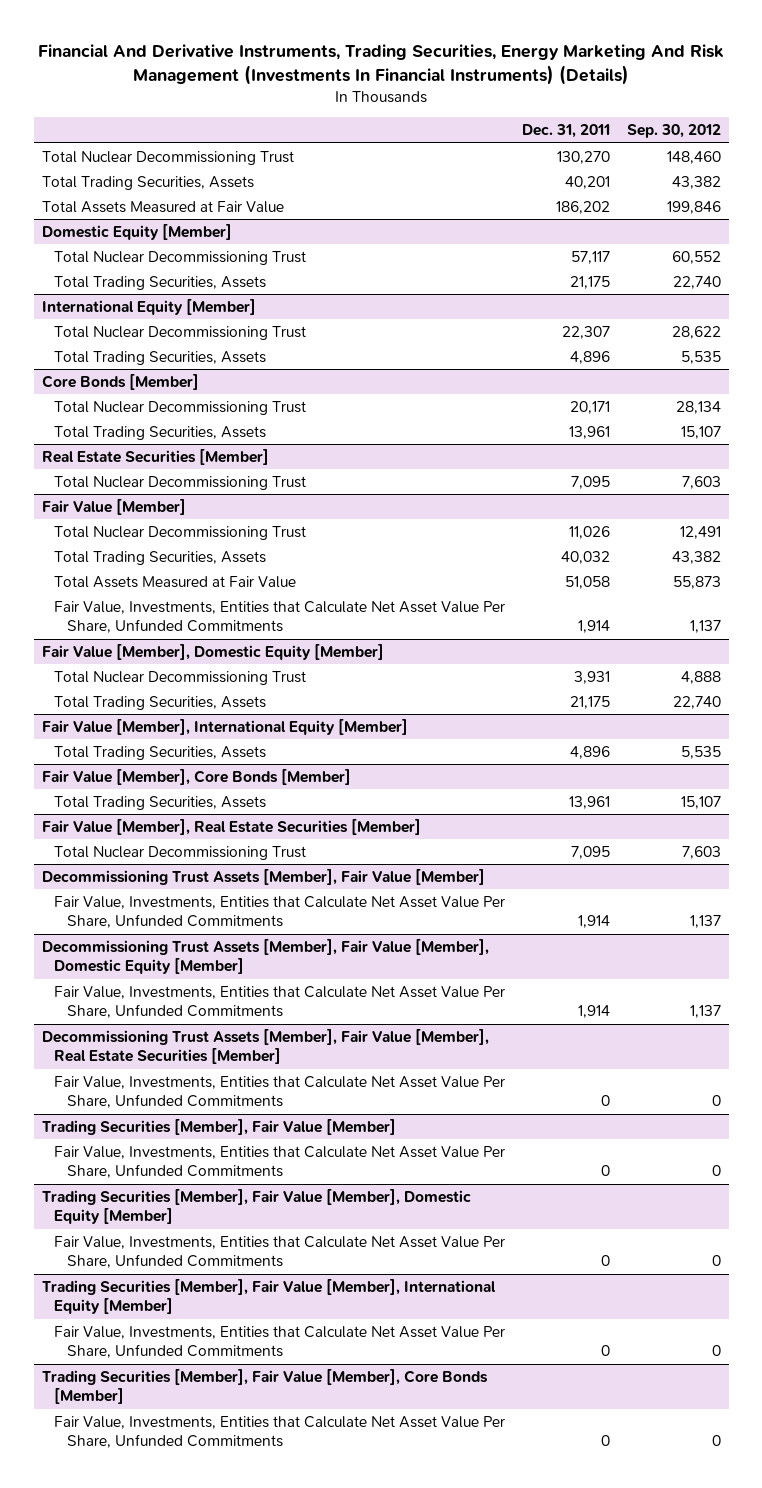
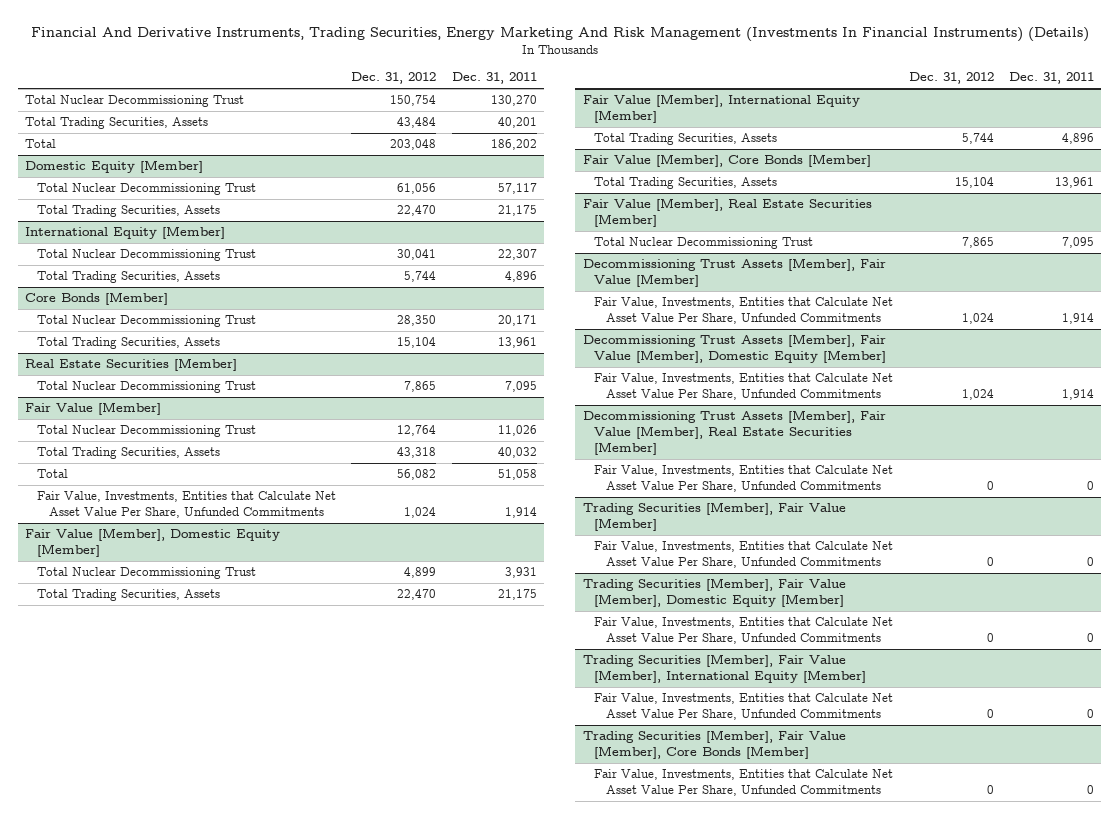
[626,124,721,139] Sep. 30, 2012 -> none
none -> [351,72,437,85] Dec. 31, 2012
[41,200,284,213] Total Assets Measured at Fair Value -> [25,139,57,149] Total
[54,575,297,588] Total Assets Measured at Fair Value -> [37,469,69,479] Total

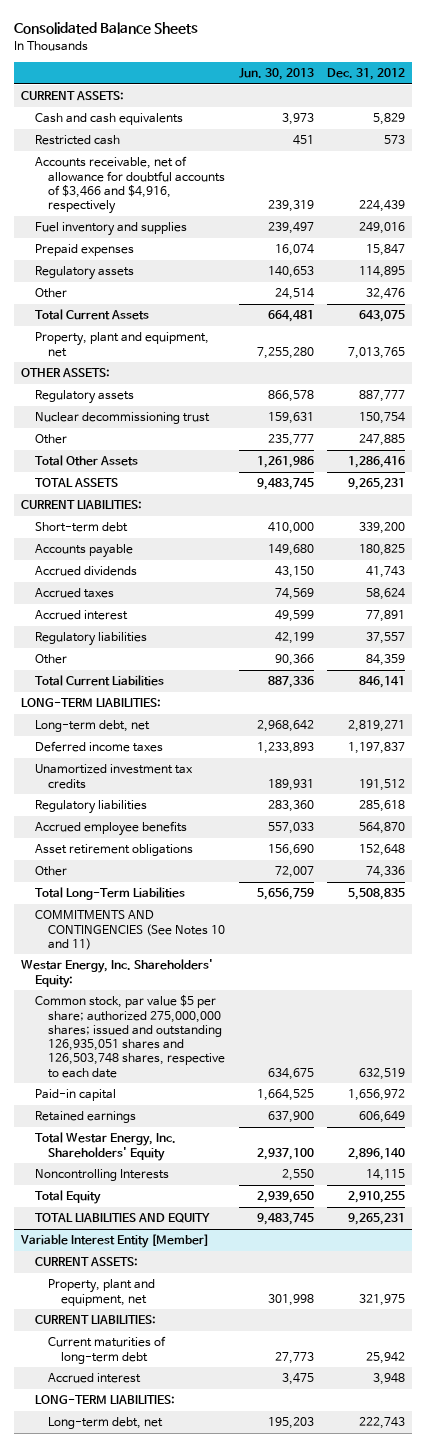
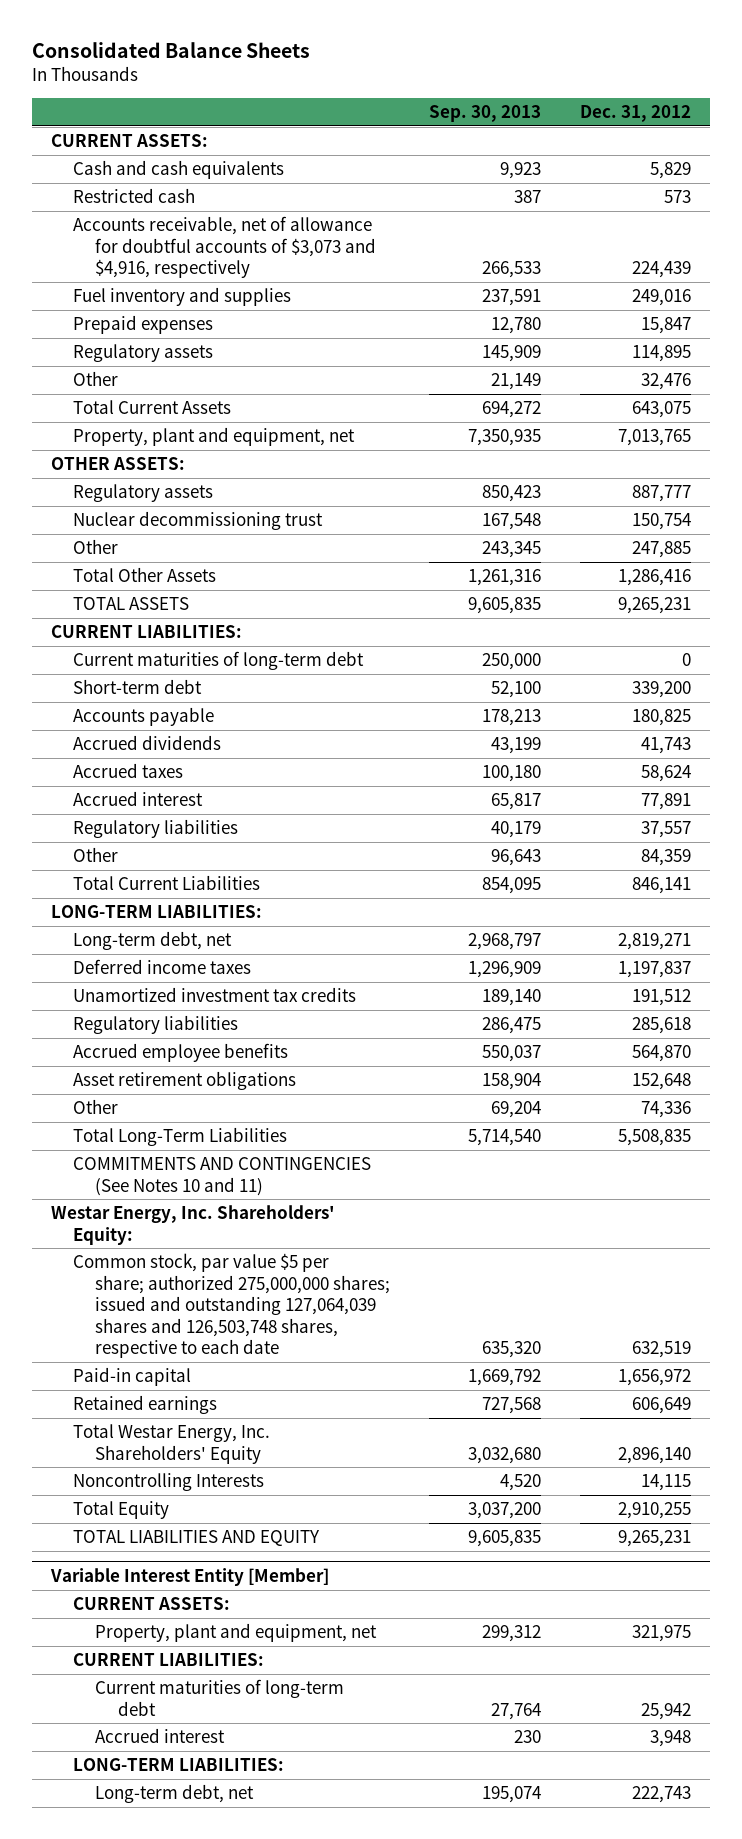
[238,68,314,81] Jun. 30, 2013 -> none
none -> [429,105,542,123] Sep. 30, 2013
[34,156,225,215] Accounts receivable, net of allowance for doubtful accounts of $3,466 and $4,916, respectively -> [73,216,377,279] Accounts receivable, net of allowance for doubtful accounts of $3,073 and $4,916, respectively
none -> [73,651,365,671] Current maturities of long-term debt
[34,995,225,1078] Common stock, par value $5 per share; authorized 275,000,000 shares; issued and outstanding 126,935,051 shares and 126,503,748 shares, respective to each date -> [73,1253,391,1359] Common stock, par value $5 per share; authorized 275,000,000 shares; issued and outstanding 127,064,039 shares and 126,503,748 shares, respective to each date

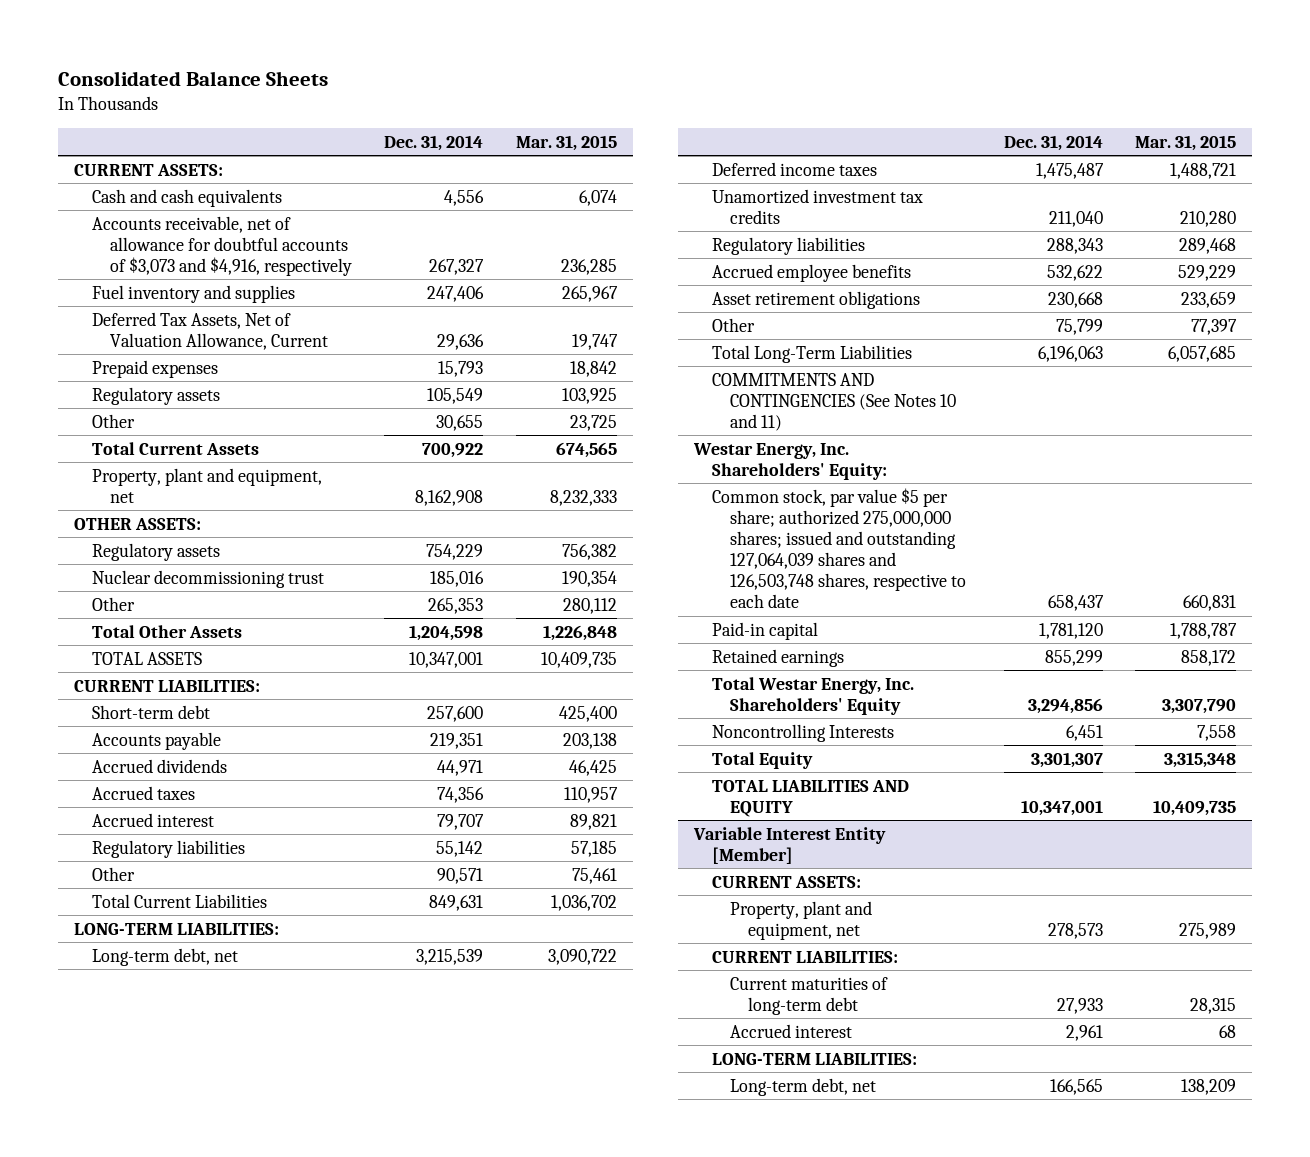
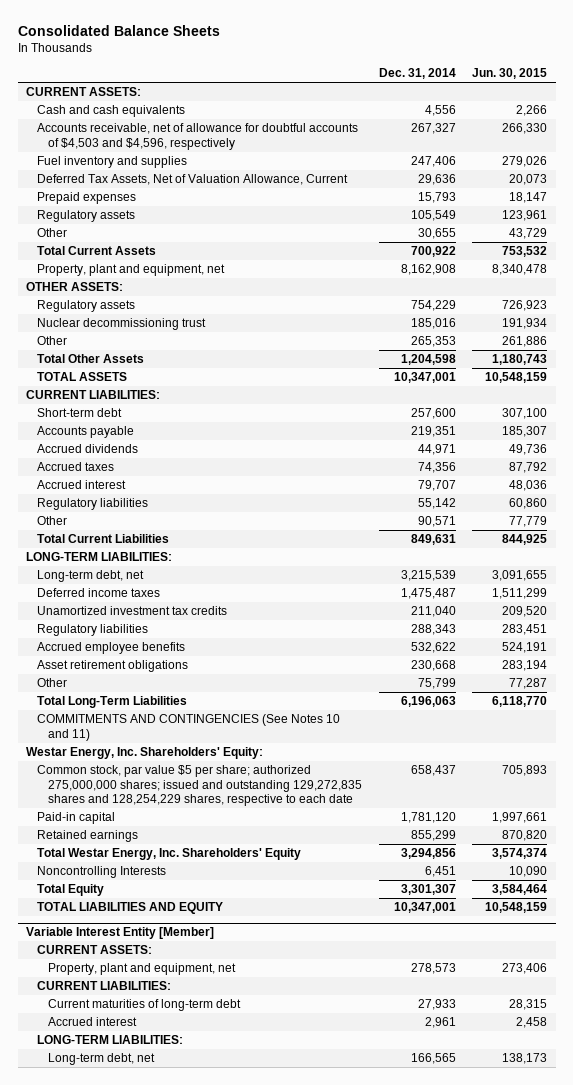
[515,134,617,151] Mar. 31, 2015 -> none
none -> [472,68,548,80] Jun. 30, 2015
[92,215,353,276] Accounts receivable, net of allowance for doubtful accounts of $3,073 and $4,916, respectively -> [36,123,358,150] Accounts receivable, net of allowance for doubtful accounts of $4,503 and $4,596, respectively
[711,487,966,609] Common stock, par value $5 per share; authorized 275,000,000 shares; issued and outstanding 127,064,039 shares and 126,503,748 shares, respective to each date -> [36,765,362,807] Common stock, par value $5 per share; authorized 275,000,000 shares; issued and outstanding 129,272,835 shares and 128,254,229 shares, respective to each date

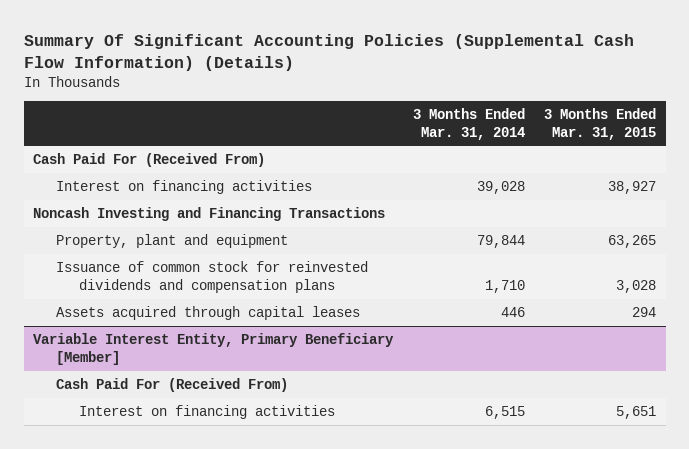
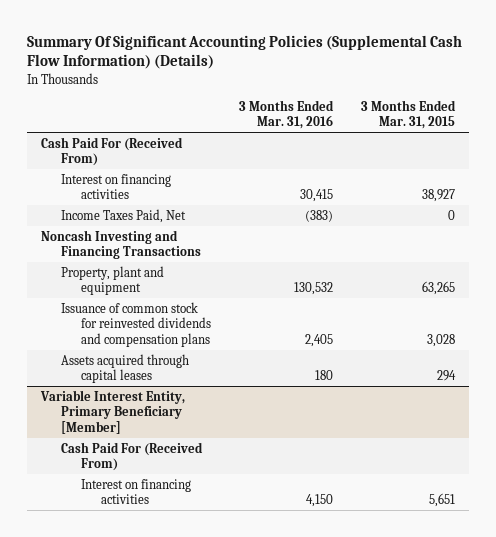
[412,107,525,140] 3 Months Ended Mar. 31, 2014 -> none
none -> [239,99,335,130] 3 Months Ended Mar. 31, 2016
none -> [60,208,186,223] Income Taxes Paid, Net

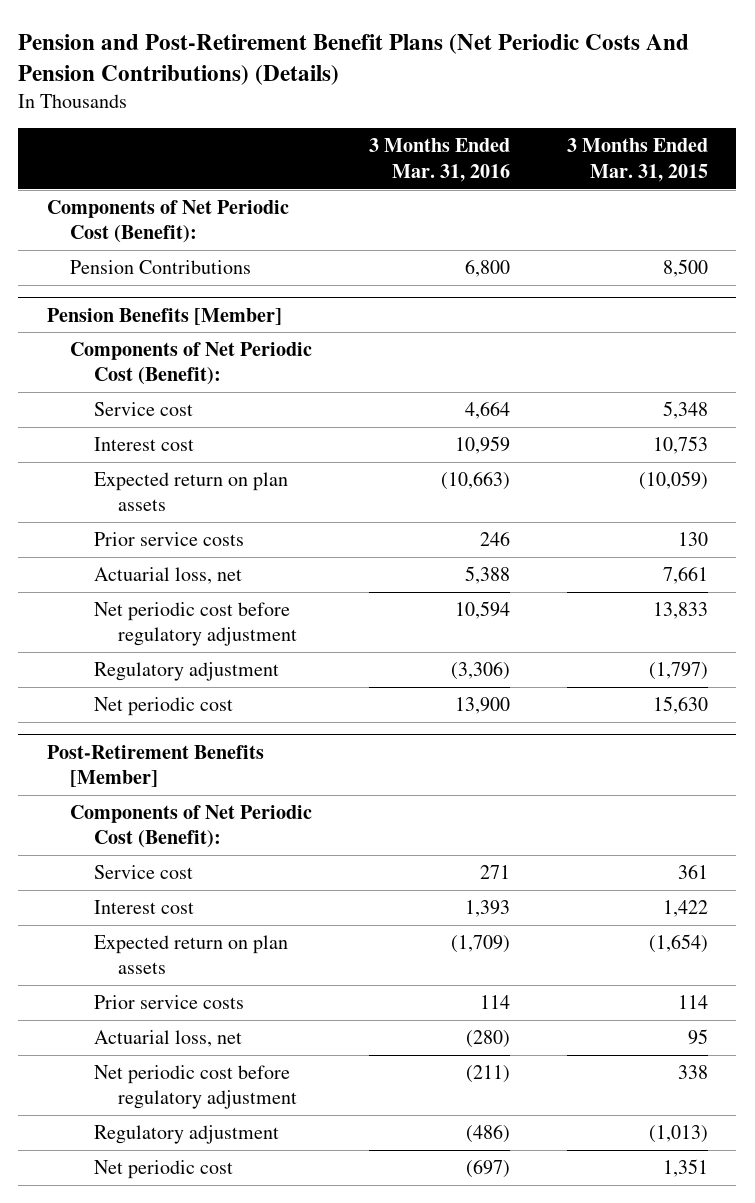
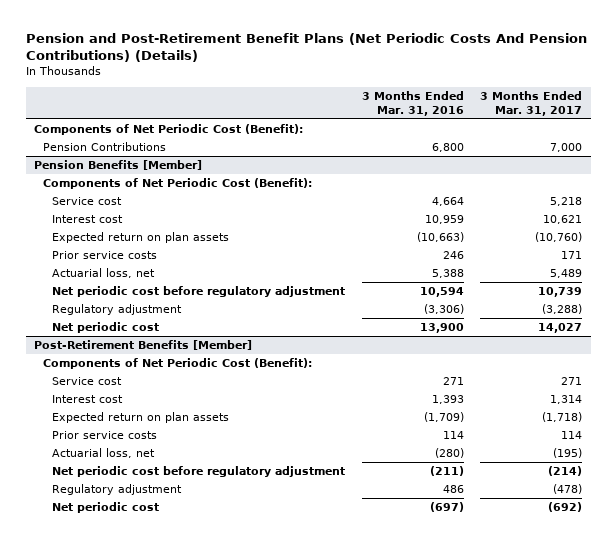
[567,138,709,182] 3 Months Ended Mar. 31, 2015 -> none
none -> [480,90,583,117] 3 Months Ended Mar. 31, 2017
[466,1123,511,1143] (486) -> [442,485,464,494] 486

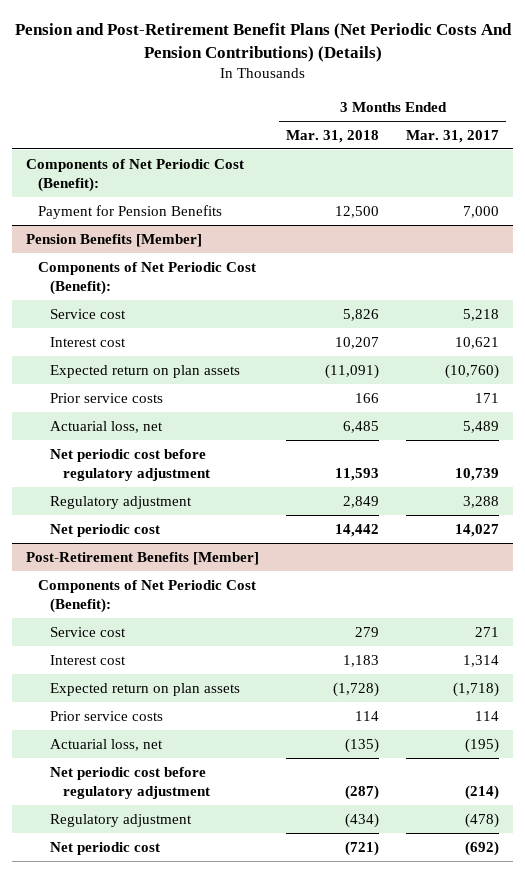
[361,90,464,117] 3 Months Ended Mar. 31, 2016 -> none
none -> [286,129,380,143] Mar. 31, 2018
[42,142,166,152] Pension Contributions -> [37,204,222,219] Payment for Pension Benefits
[542,304,583,315] (3,288) -> [463,495,500,508] 3,288

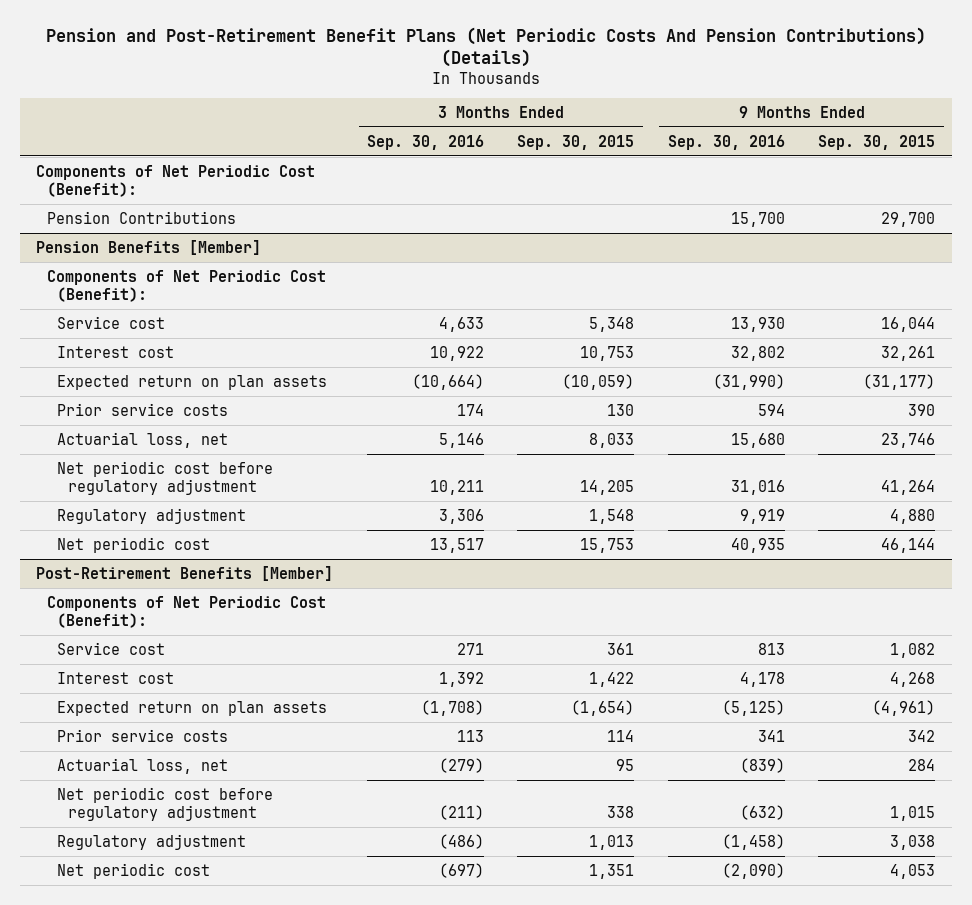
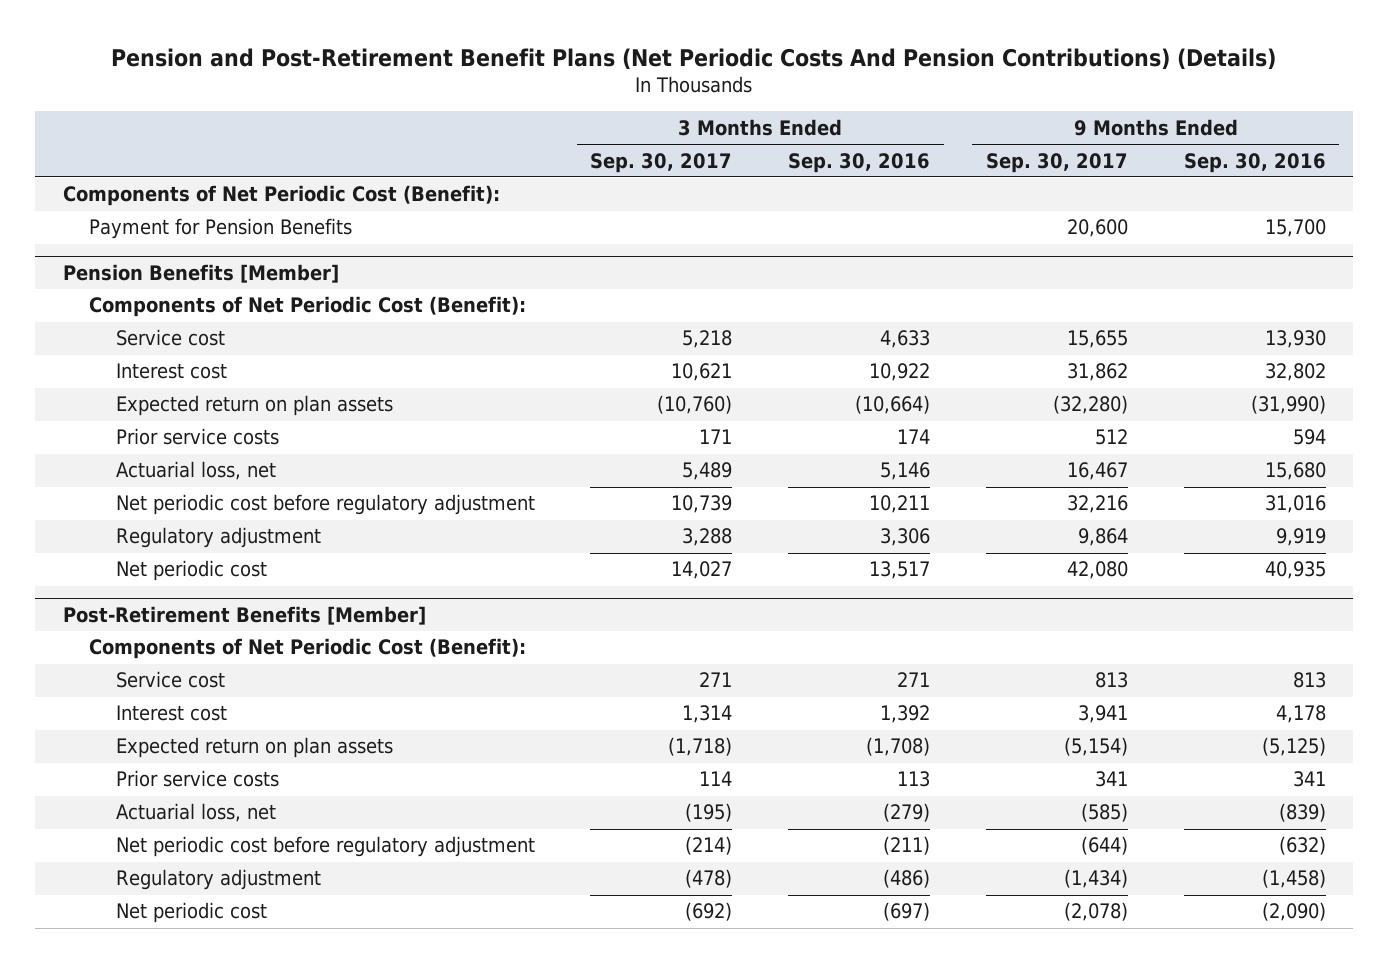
[517,134,635,150] Sep. 30, 2015 -> none
[818,134,936,150] Sep. 30, 2015 -> none
none -> [590,152,733,173] Sep. 30, 2017
none -> [985,152,1128,173] Sep. 30, 2017
[46,210,236,224] Pension Contributions -> [89,218,353,240] Payment for Pension Benefits

